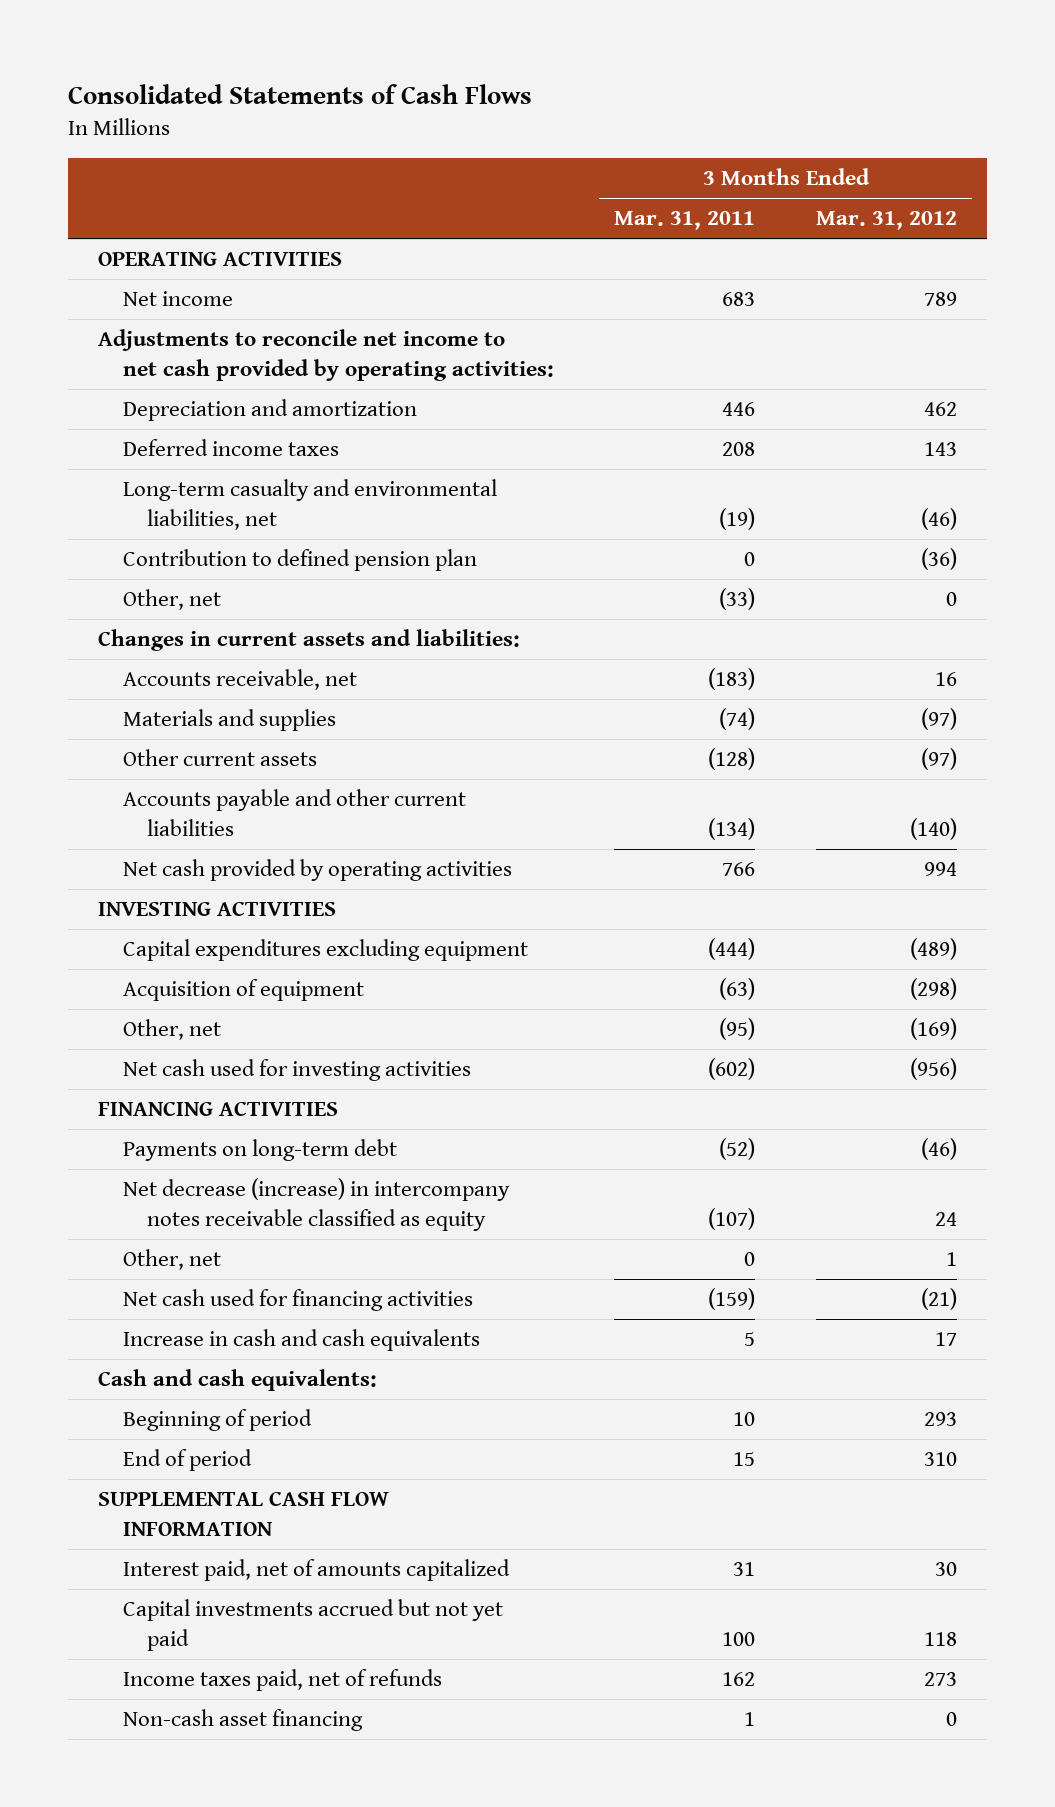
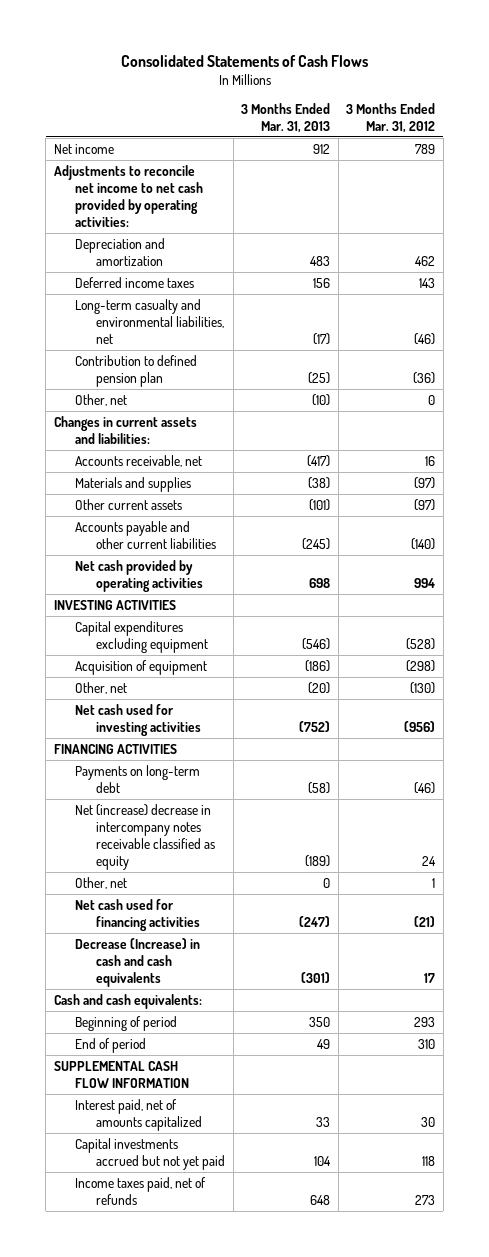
[614,211,756,231] Mar. 31, 2011 -> none
none -> [241,102,331,133] 3 Months Ended Mar. 31, 2013
[98,251,343,267] OPERATING ACTIVITIES -> none
[909,938,957,961] (489) -> [406,637,436,650] (528)
[909,1018,957,1041] (169) -> [410,681,436,694] (130)
[122,1178,510,1231] Net decrease (increase) in intercompany notes receivable classified as equity -> [75,803,216,870] Net (increase) decrease in intercompany notes receivable classified as equity
[122,1329,480,1352] Increase in cash and cash equivalents -> [75,937,201,987] Decrease (Increase) in cash and cash equivalents
[122,1709,363,1732] Non-cash asset financing -> none

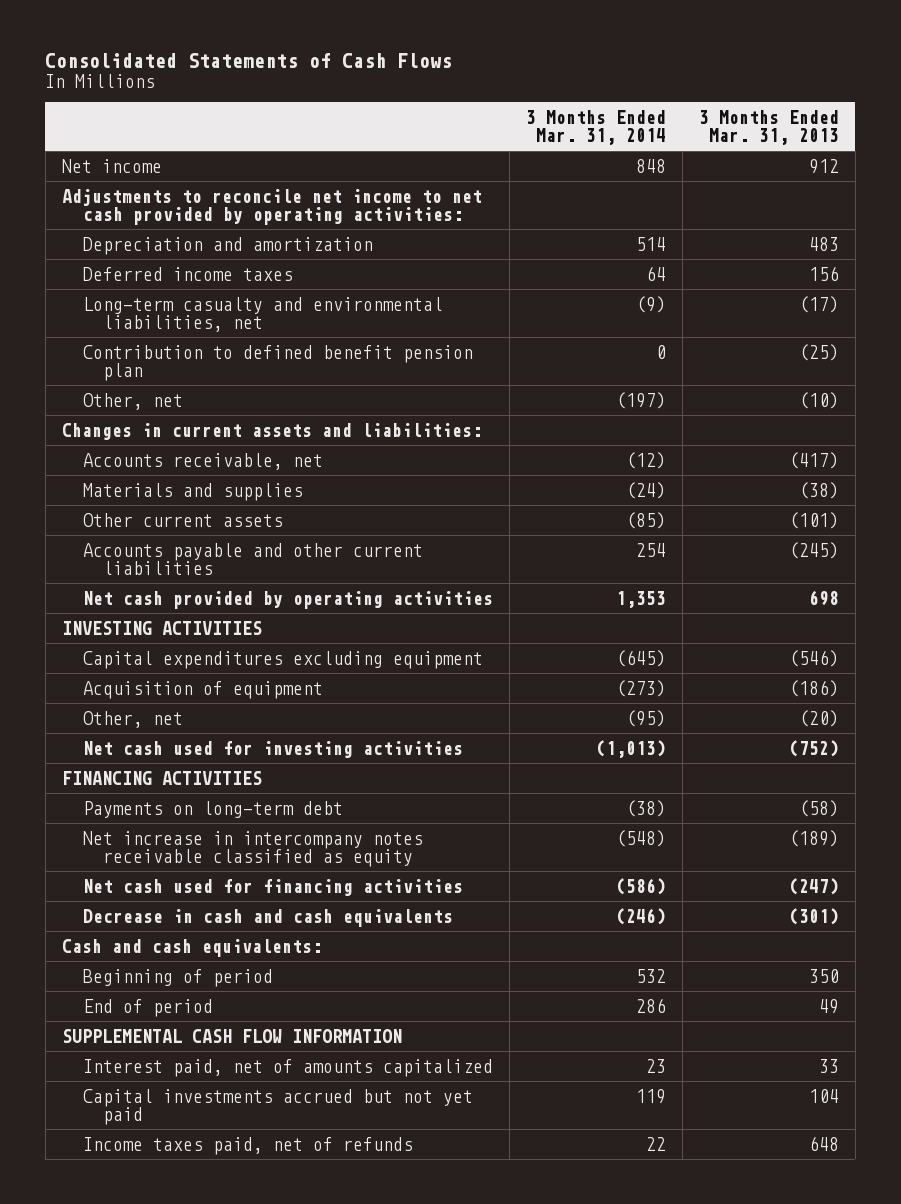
[346,102,436,133] 3 Months Ended Mar. 31, 2012 -> none
none -> [525,109,666,145] 3 Months Ended Mar. 31, 2014
[75,354,198,387] Contribution to defined pension plan -> [82,344,473,381] Contribution to defined benefit pension plan
[75,876,128,889] Other, net -> none
[75,803,216,870] Net (increase) decrease in intercompany notes receivable classified as equity -> [82,830,423,867] Net increase in intercompany notes receivable classified as equity
[75,937,201,987] Decrease (Increase) in cash and cash equivalents -> [82,908,453,927] Decrease in cash and cash equivalents

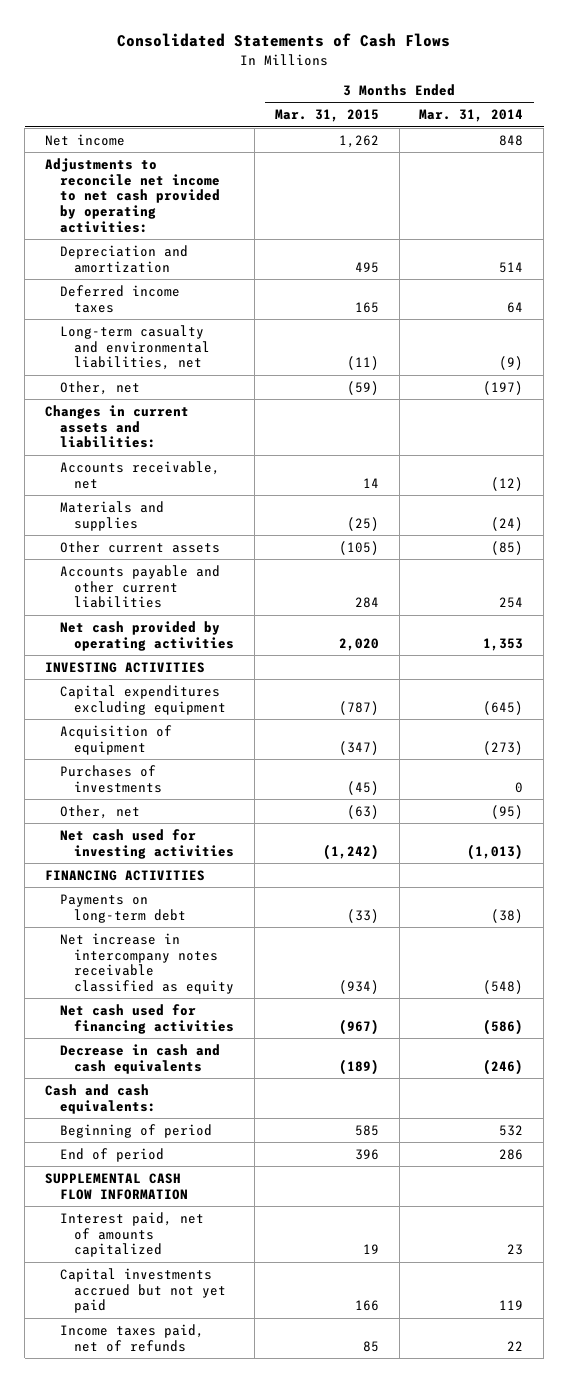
[698,109,839,145] 3 Months Ended Mar. 31, 2013 -> none
none -> [274,109,379,123] Mar. 31, 2015
[82,344,473,381] Contribution to defined benefit pension plan -> none
none -> [59,764,163,793] Purchases of investments

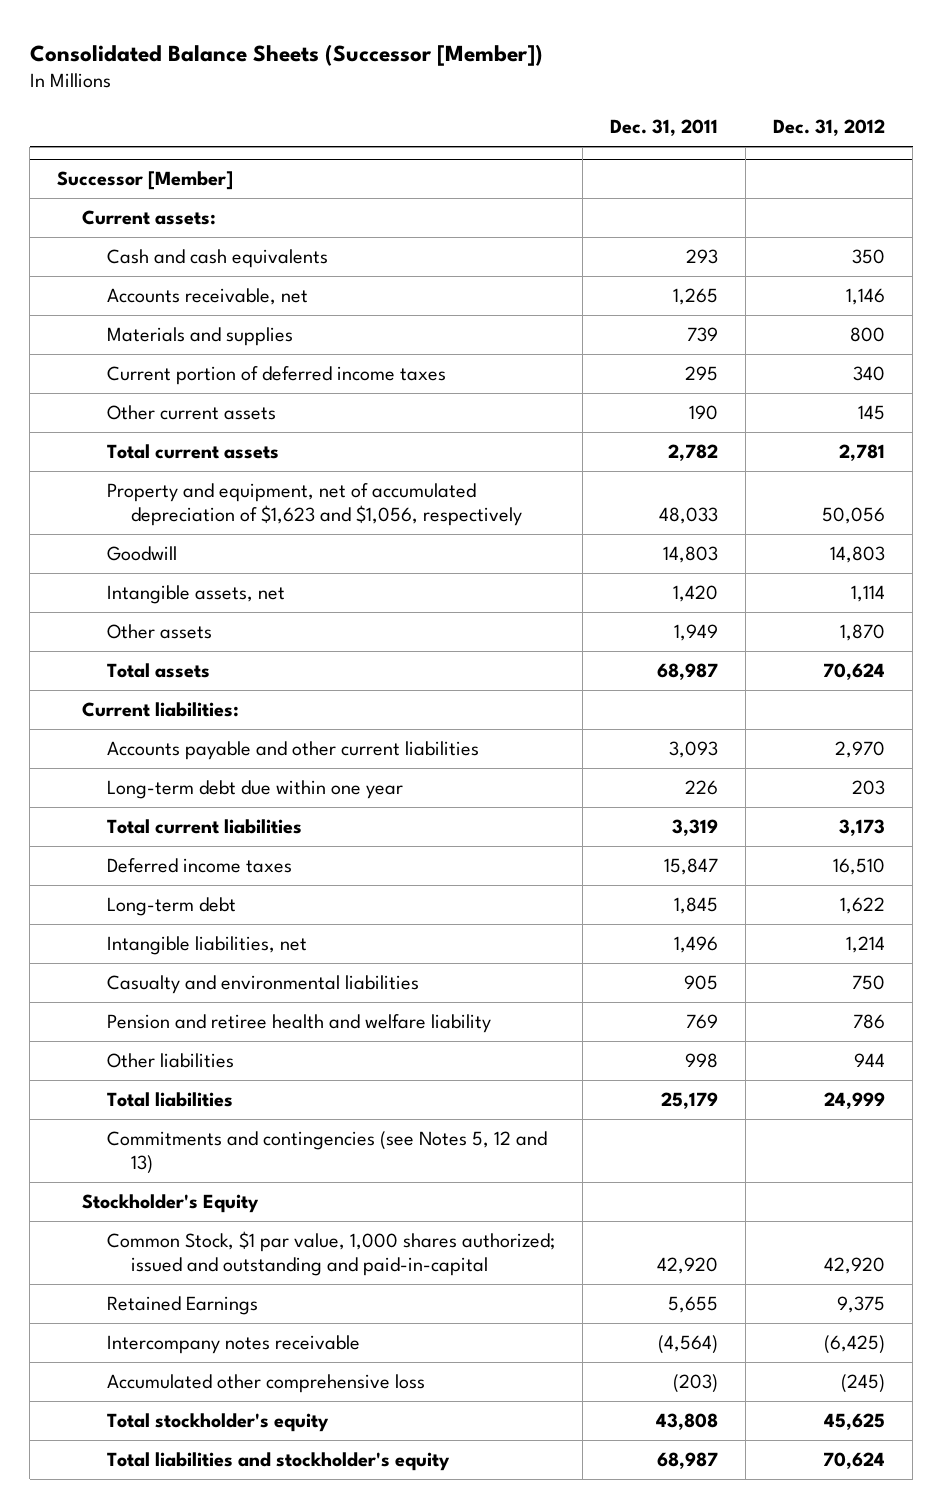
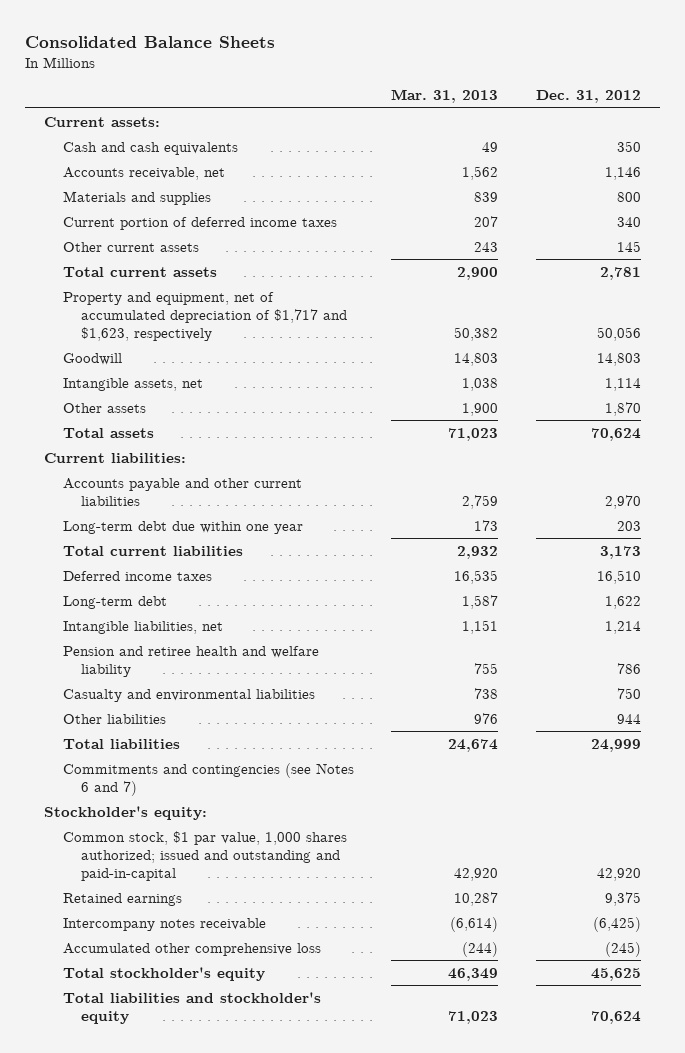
[29,43,543,66] Consolidated Balance Sheets (Successor [Member]) -> [25,36,276,49] Consolidated Balance Sheets
[609,119,718,137] Dec. 31, 2011 -> none
none -> [391,89,499,104] Mar. 31, 2013
[57,171,234,191] Successor [Member] -> none
[106,482,523,527] Property and equipment, net of accumulated depreciation of $1,623 and $1,056, respectively -> [62,291,348,341] Property and equipment, net of accumulated depreciation of $1,717 and $1,623, respectively
[106,974,419,994] Casualty and environmental liabilities -> none
none -> [62,688,315,702] Casualty and environmental liabilities
[106,1130,547,1175] Commitments and contingencies (see Notes 5, 12 and 13) -> [62,762,354,796] Commitments and contingencies (see Notes 6 and 7)
[82,1193,260,1213] Stockholder's Equity -> [44,805,208,820] Stockholder's equity:
[106,1230,555,1277] Common Stock, $1 par value, 1,000 shares authorized; issued and outstanding and paid-in-capital -> [62,830,347,881] Common stock, $1 par value, 1,000 shares authorized; issued and outstanding and paid-in-capital
[106,1295,258,1315] Retained Earnings -> [62,892,182,906] Retained earnings

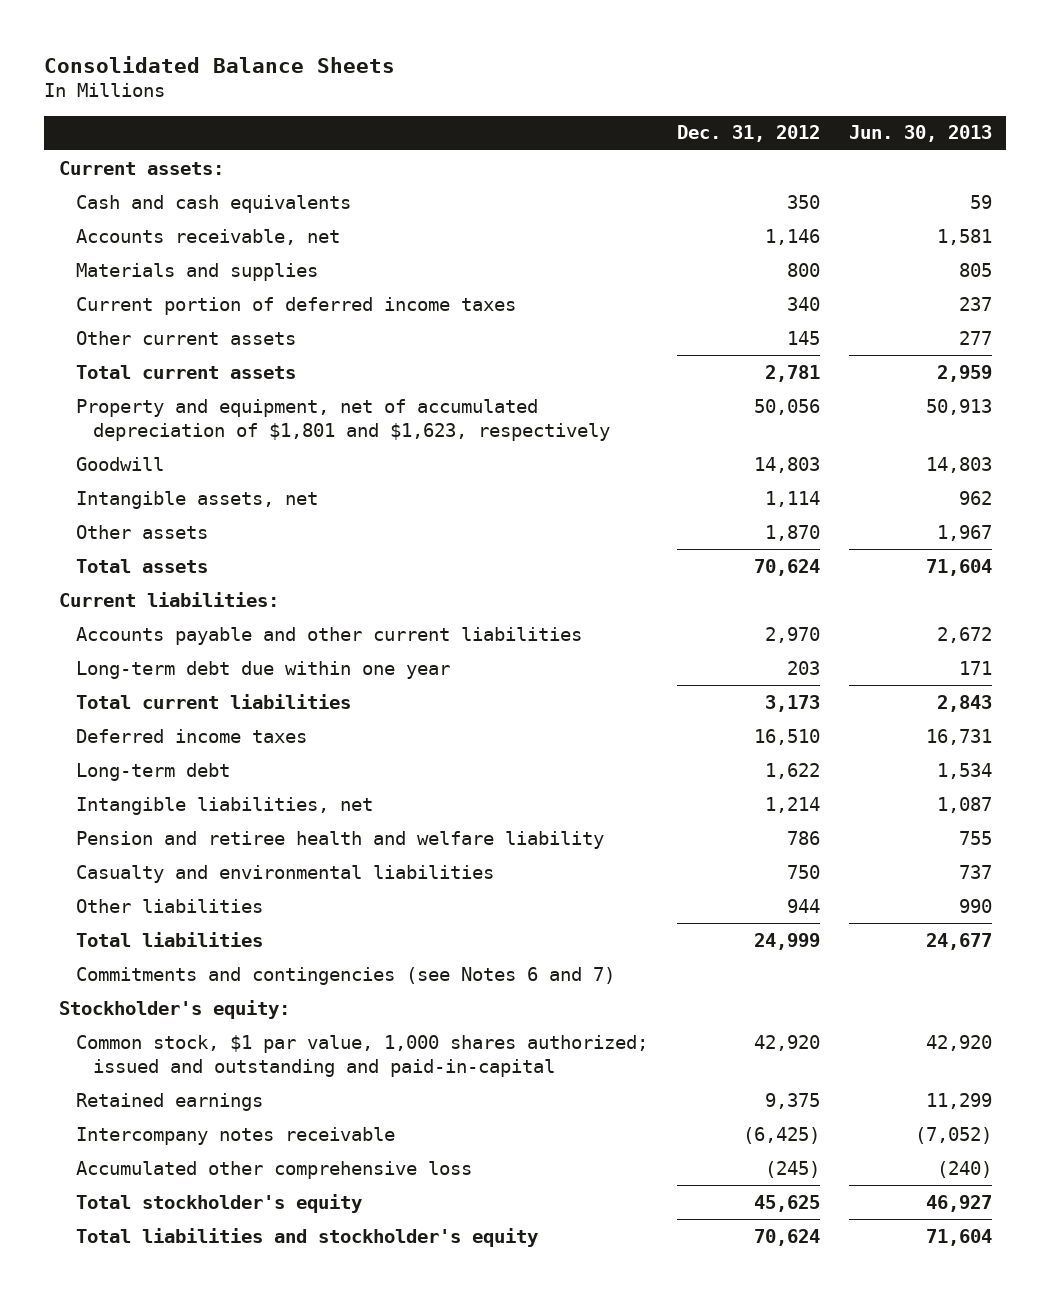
[391,89,499,104] Mar. 31, 2013 -> none
none -> [848,125,992,143] Jun. 30, 2013
[62,291,348,341] Property and equipment, net of accumulated depreciation of $1,717 and $1,623, respectively -> [75,398,610,441] Property and equipment, net of accumulated depreciation of $1,801 and $1,623, respectively

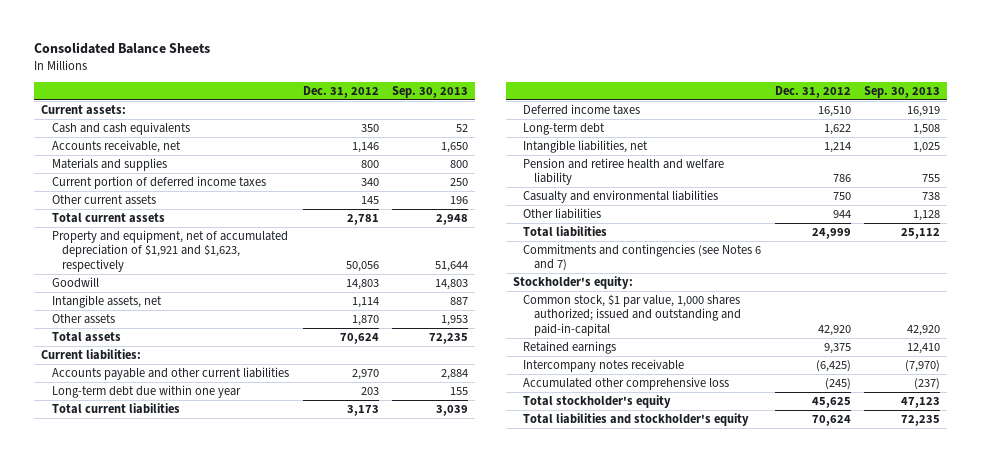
[848,125,992,143] Jun. 30, 2013 -> none
none -> [392,86,469,99] Sep. 30, 2013
[75,398,610,441] Property and equipment, net of accumulated depreciation of $1,801 and $1,623, respectively -> [51,229,288,272] Property and equipment, net of accumulated depreciation of $1,921 and $1,623, respectively

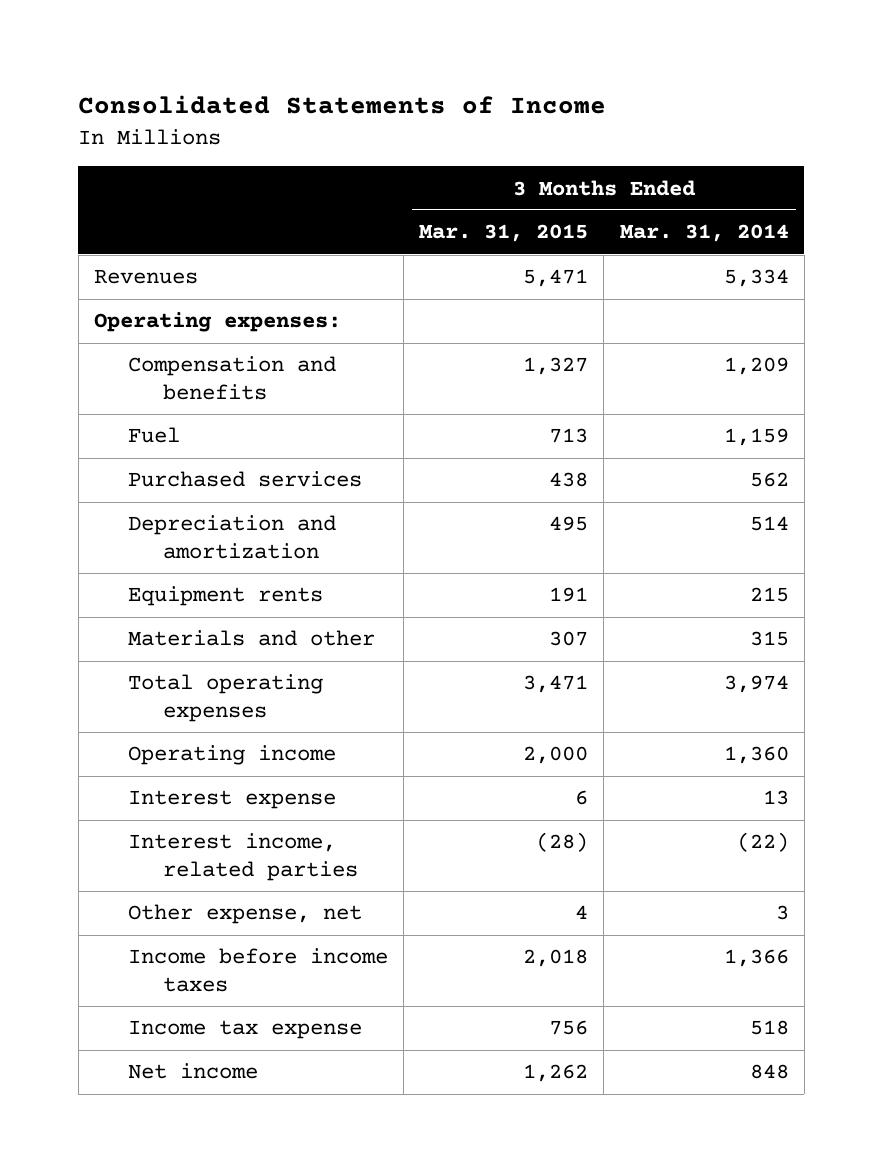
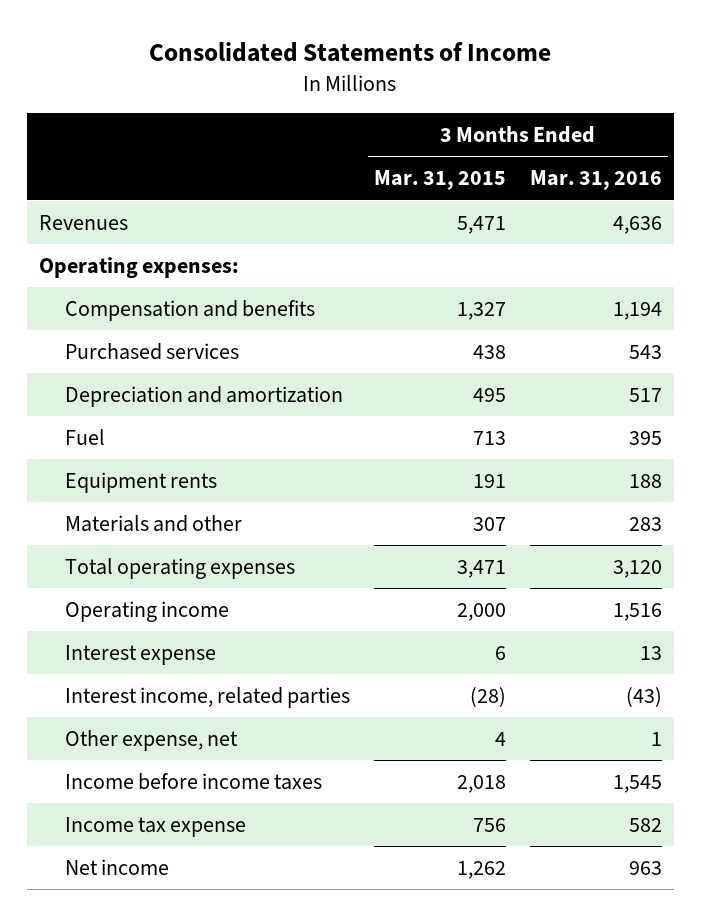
[619,224,789,243] Mar. 31, 2014 -> none
none -> [529,170,662,191] Mar. 31, 2016
[128,427,181,444] Fuel -> [65,428,106,445] Fuel

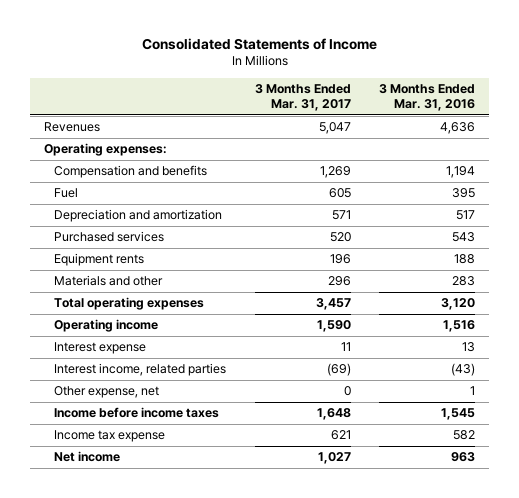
[373,170,506,191] Mar. 31, 2015 -> none
none -> [254,84,351,112] 3 Months Ended Mar. 31, 2017
[65,385,344,407] Depreciation and amortization -> [54,209,223,223] Depreciation and amortization
[65,342,240,360] Purchased services -> [54,231,165,243] Purchased services

